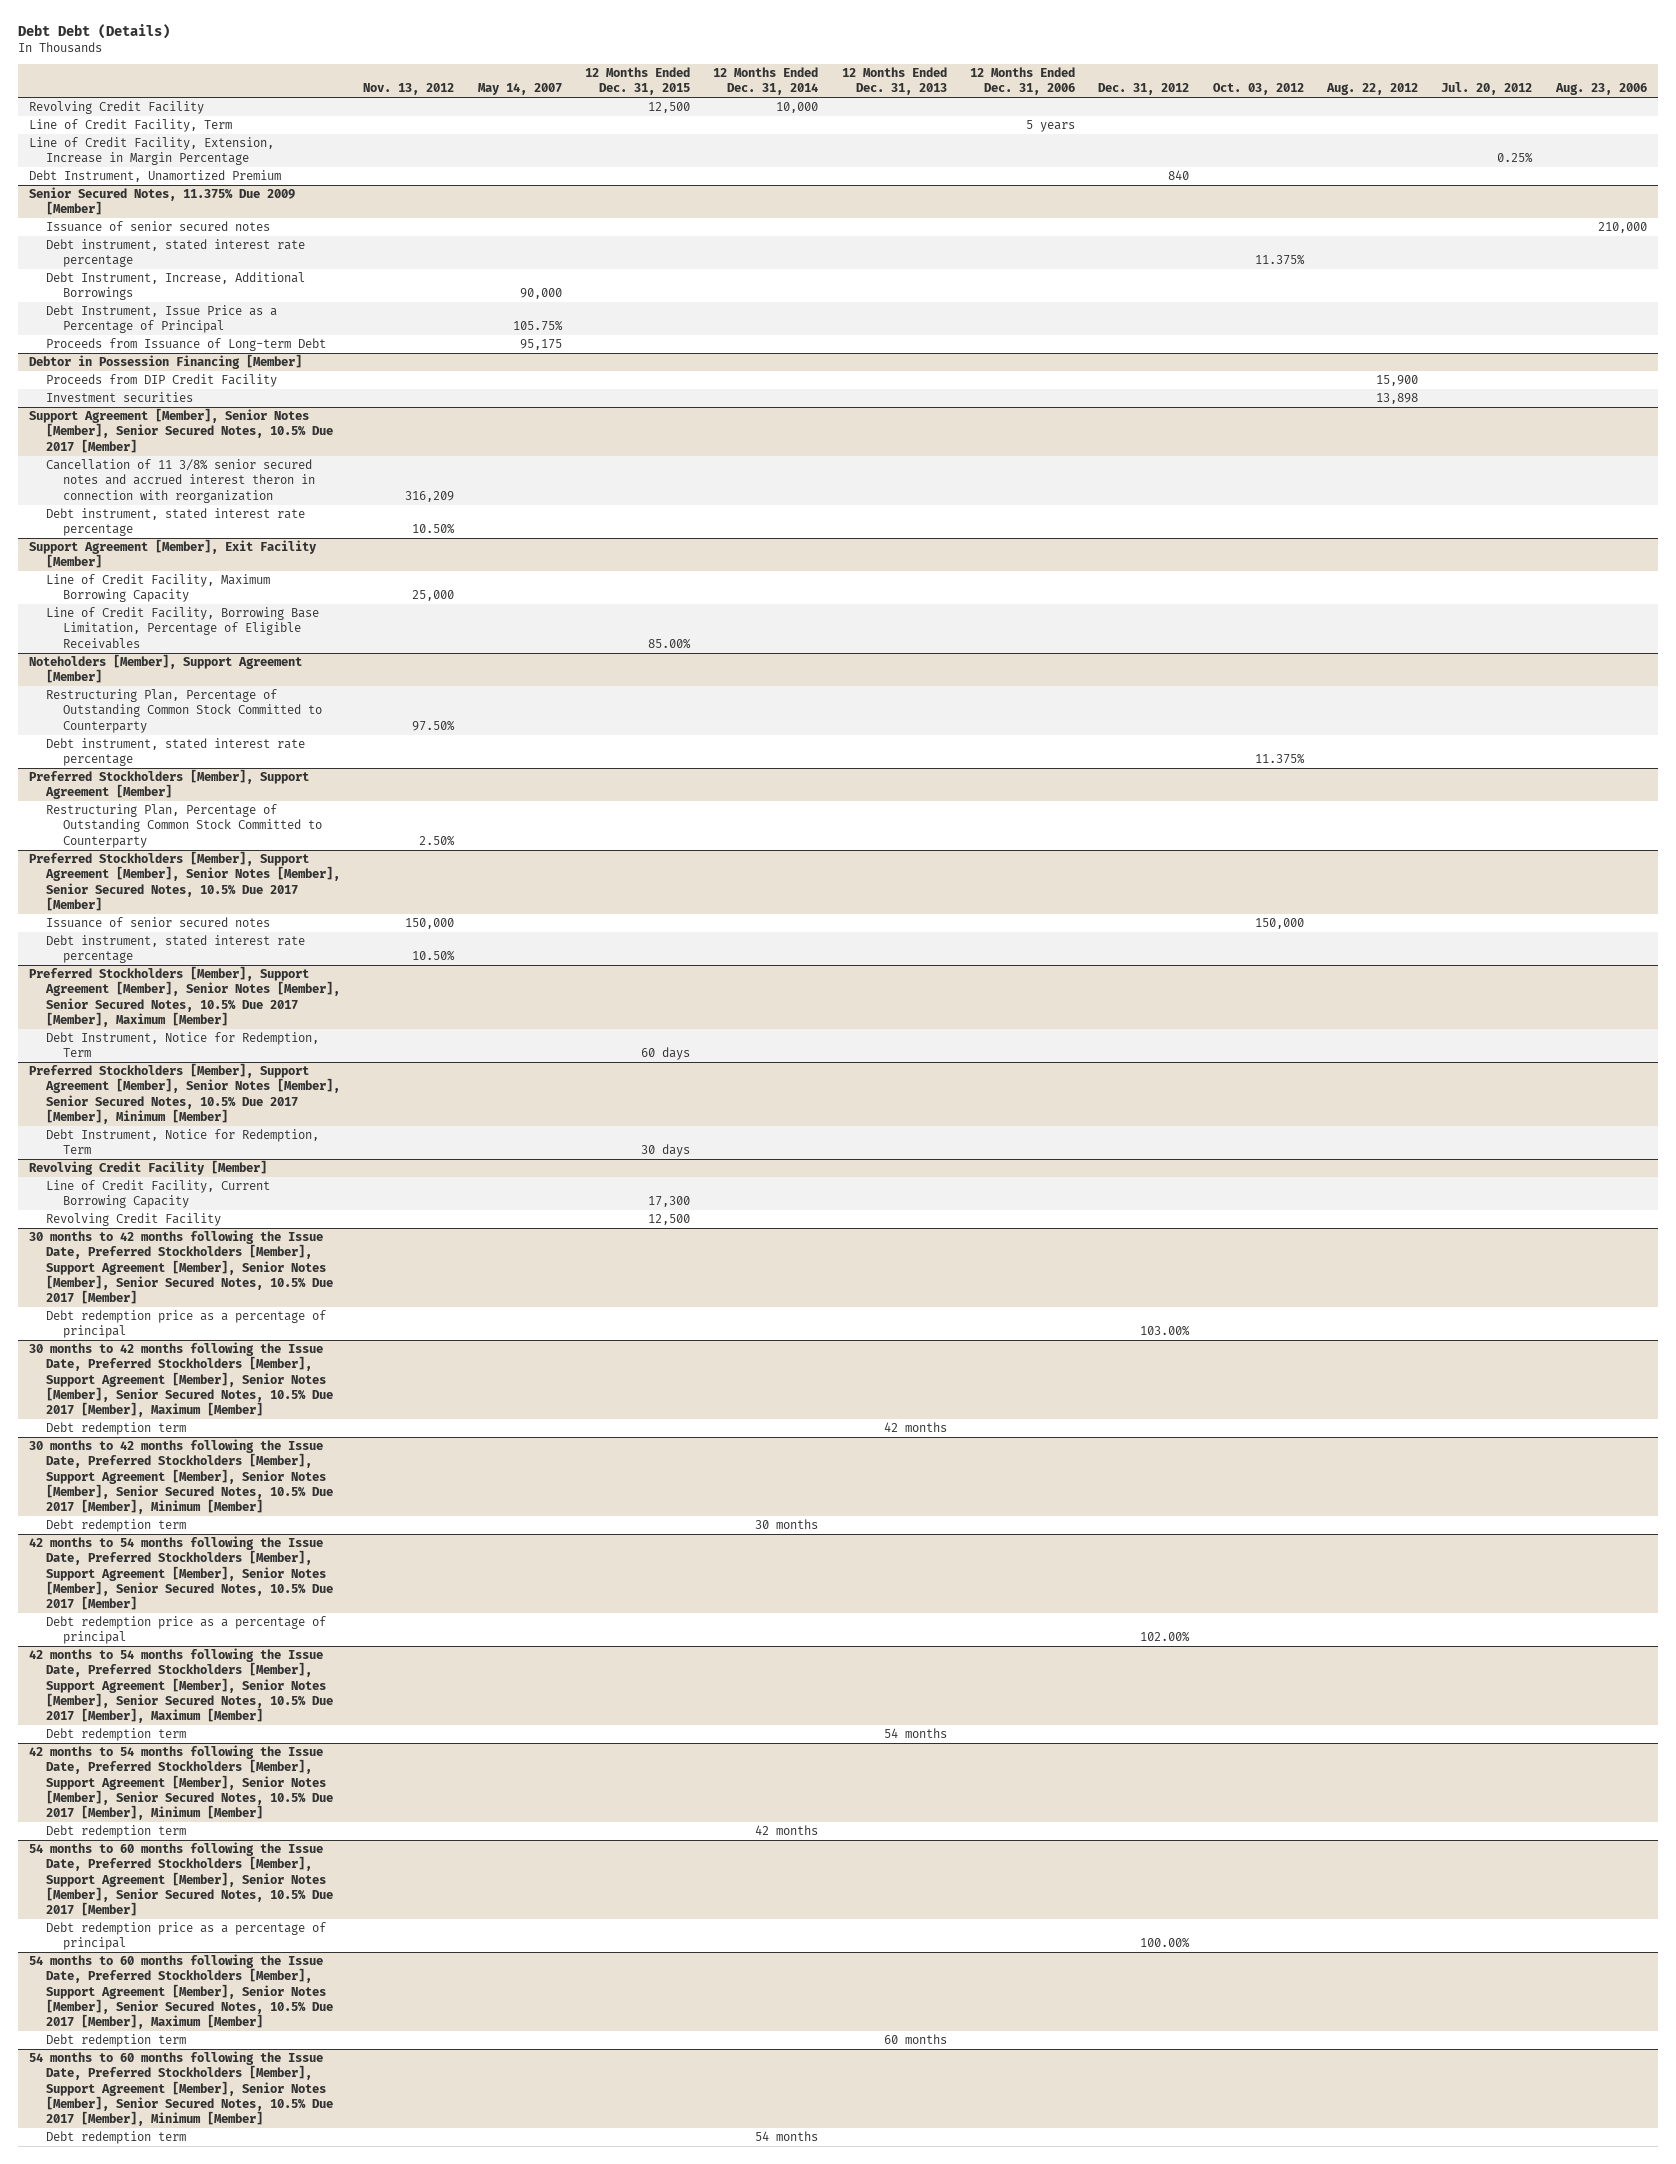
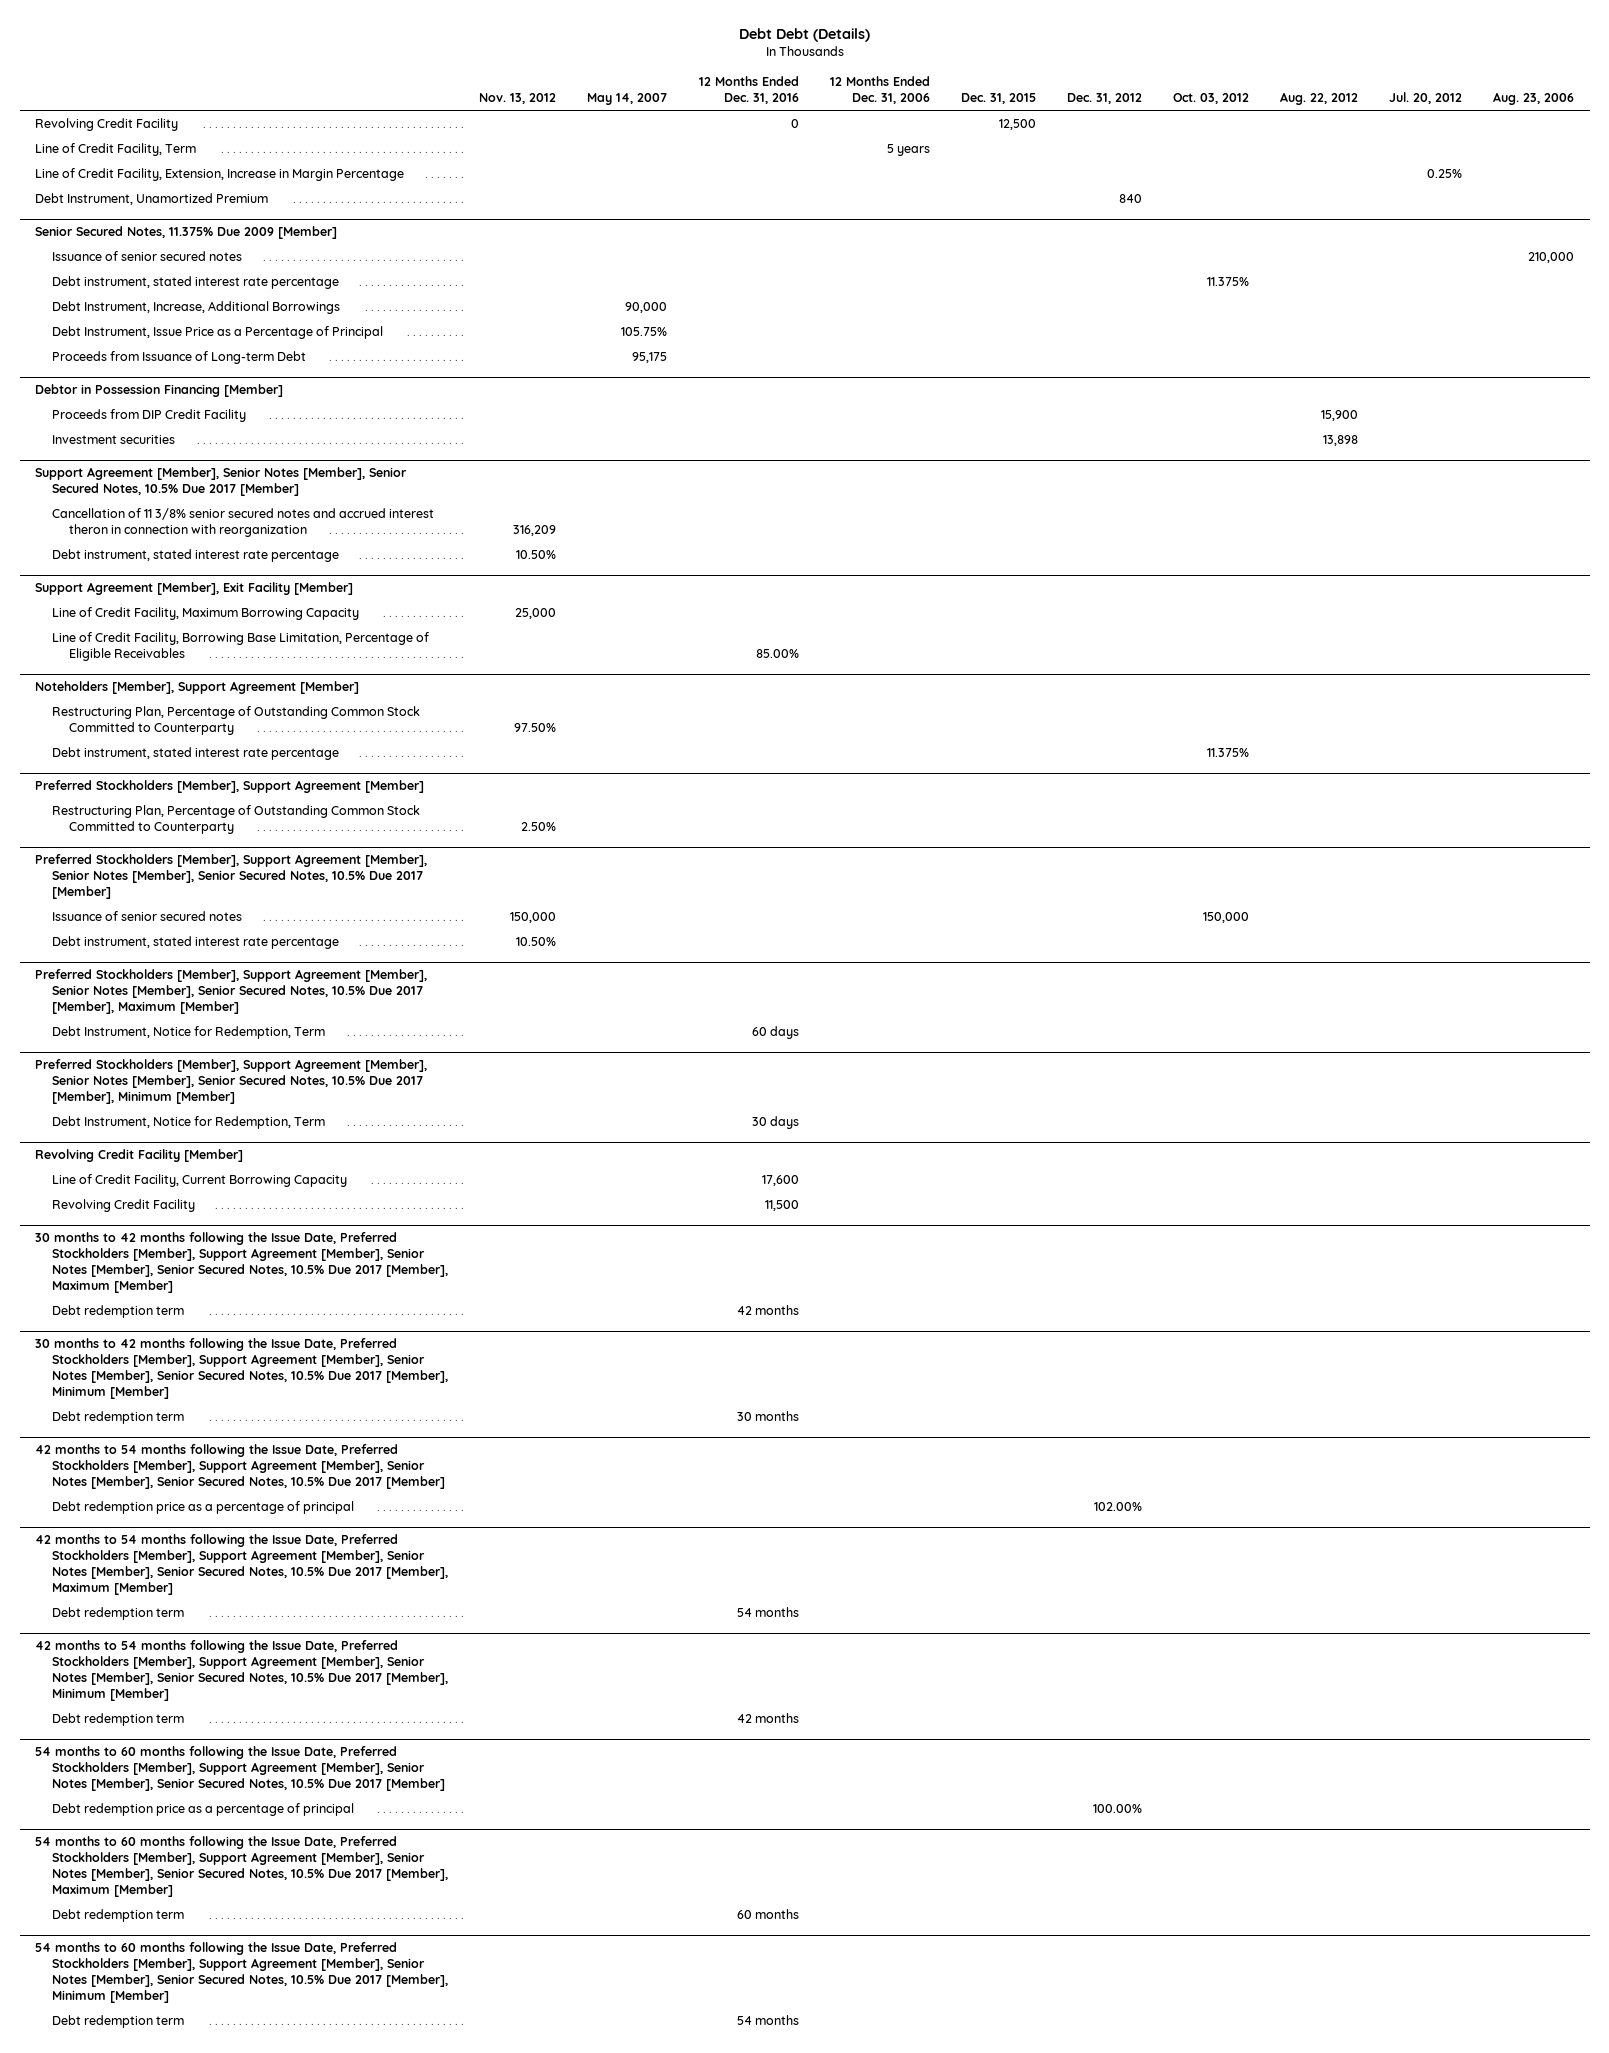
[585,67,691,96] 12 Months Ended Dec. 31, 2015 -> none
[713,67,819,96] 12 Months Ended Dec. 31, 2014 -> none
[841,67,947,96] 12 Months Ended Dec. 31, 2013 -> none
none -> [698,76,799,105] 12 Months Ended Dec. 31, 2016
none -> [960,93,1036,105] Dec. 31, 2015
[29,1230,334,1304] 30 months to 42 months following the Issue Date, Preferred Stockholders [Member], Support Agreement [Member], Senior Notes [Member], Senior Secured Notes, 10.5% Due 2017 [Member] -> none
[46,1310,327,1339] Debt redemption price as a percentage of principal -> none

